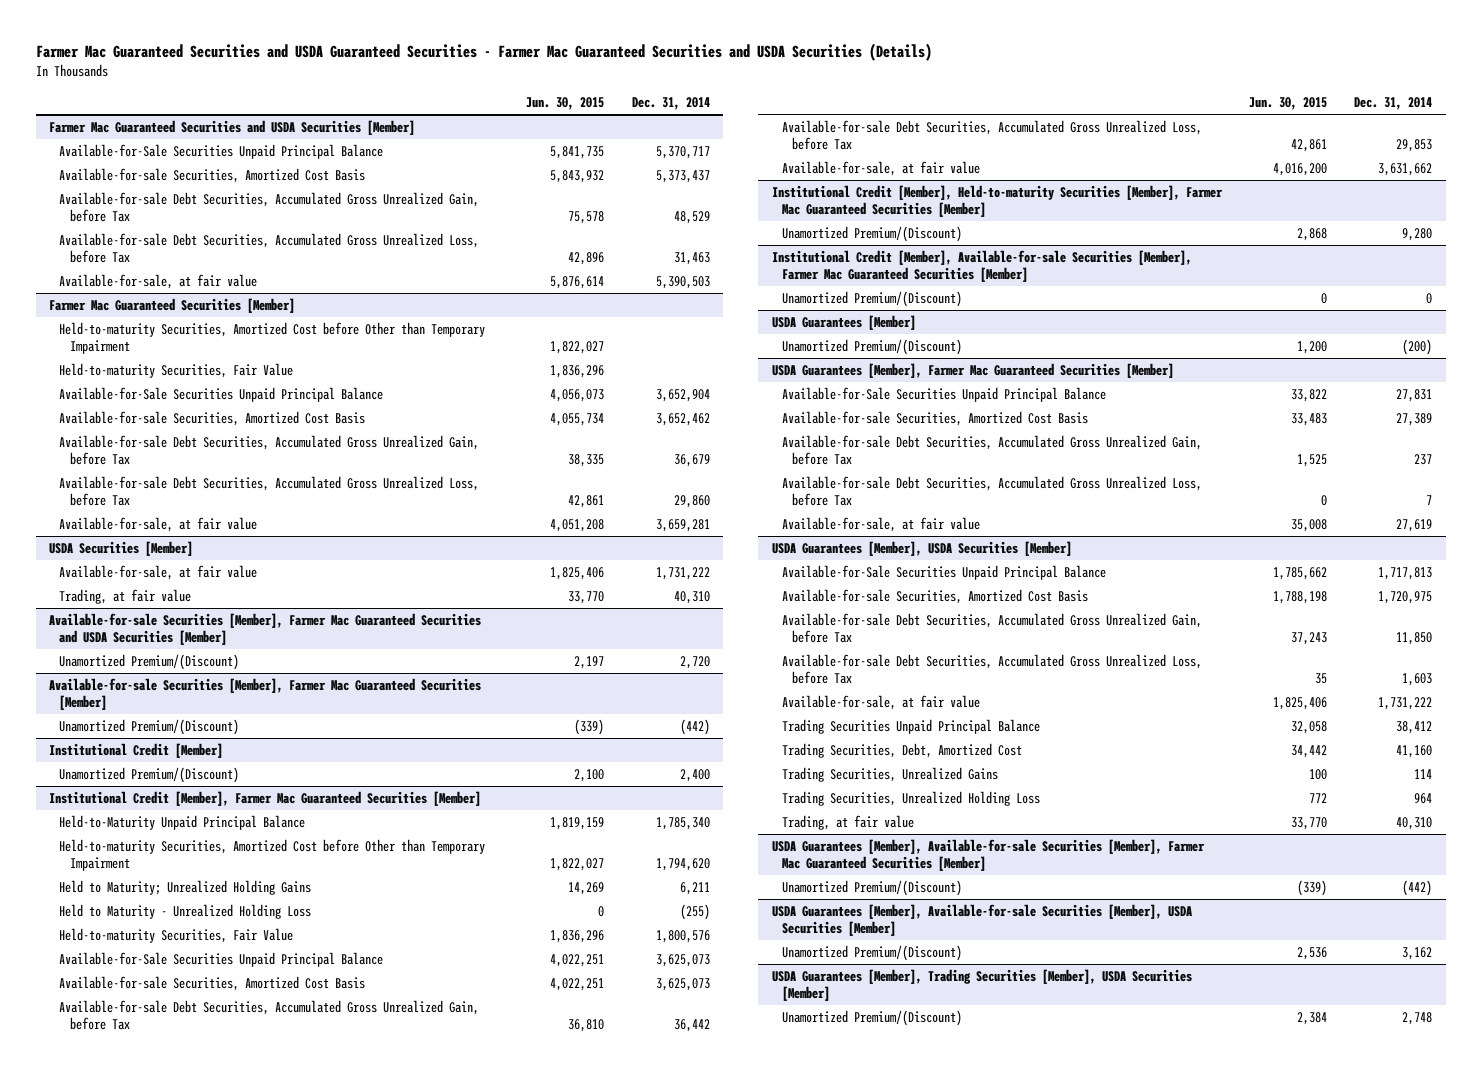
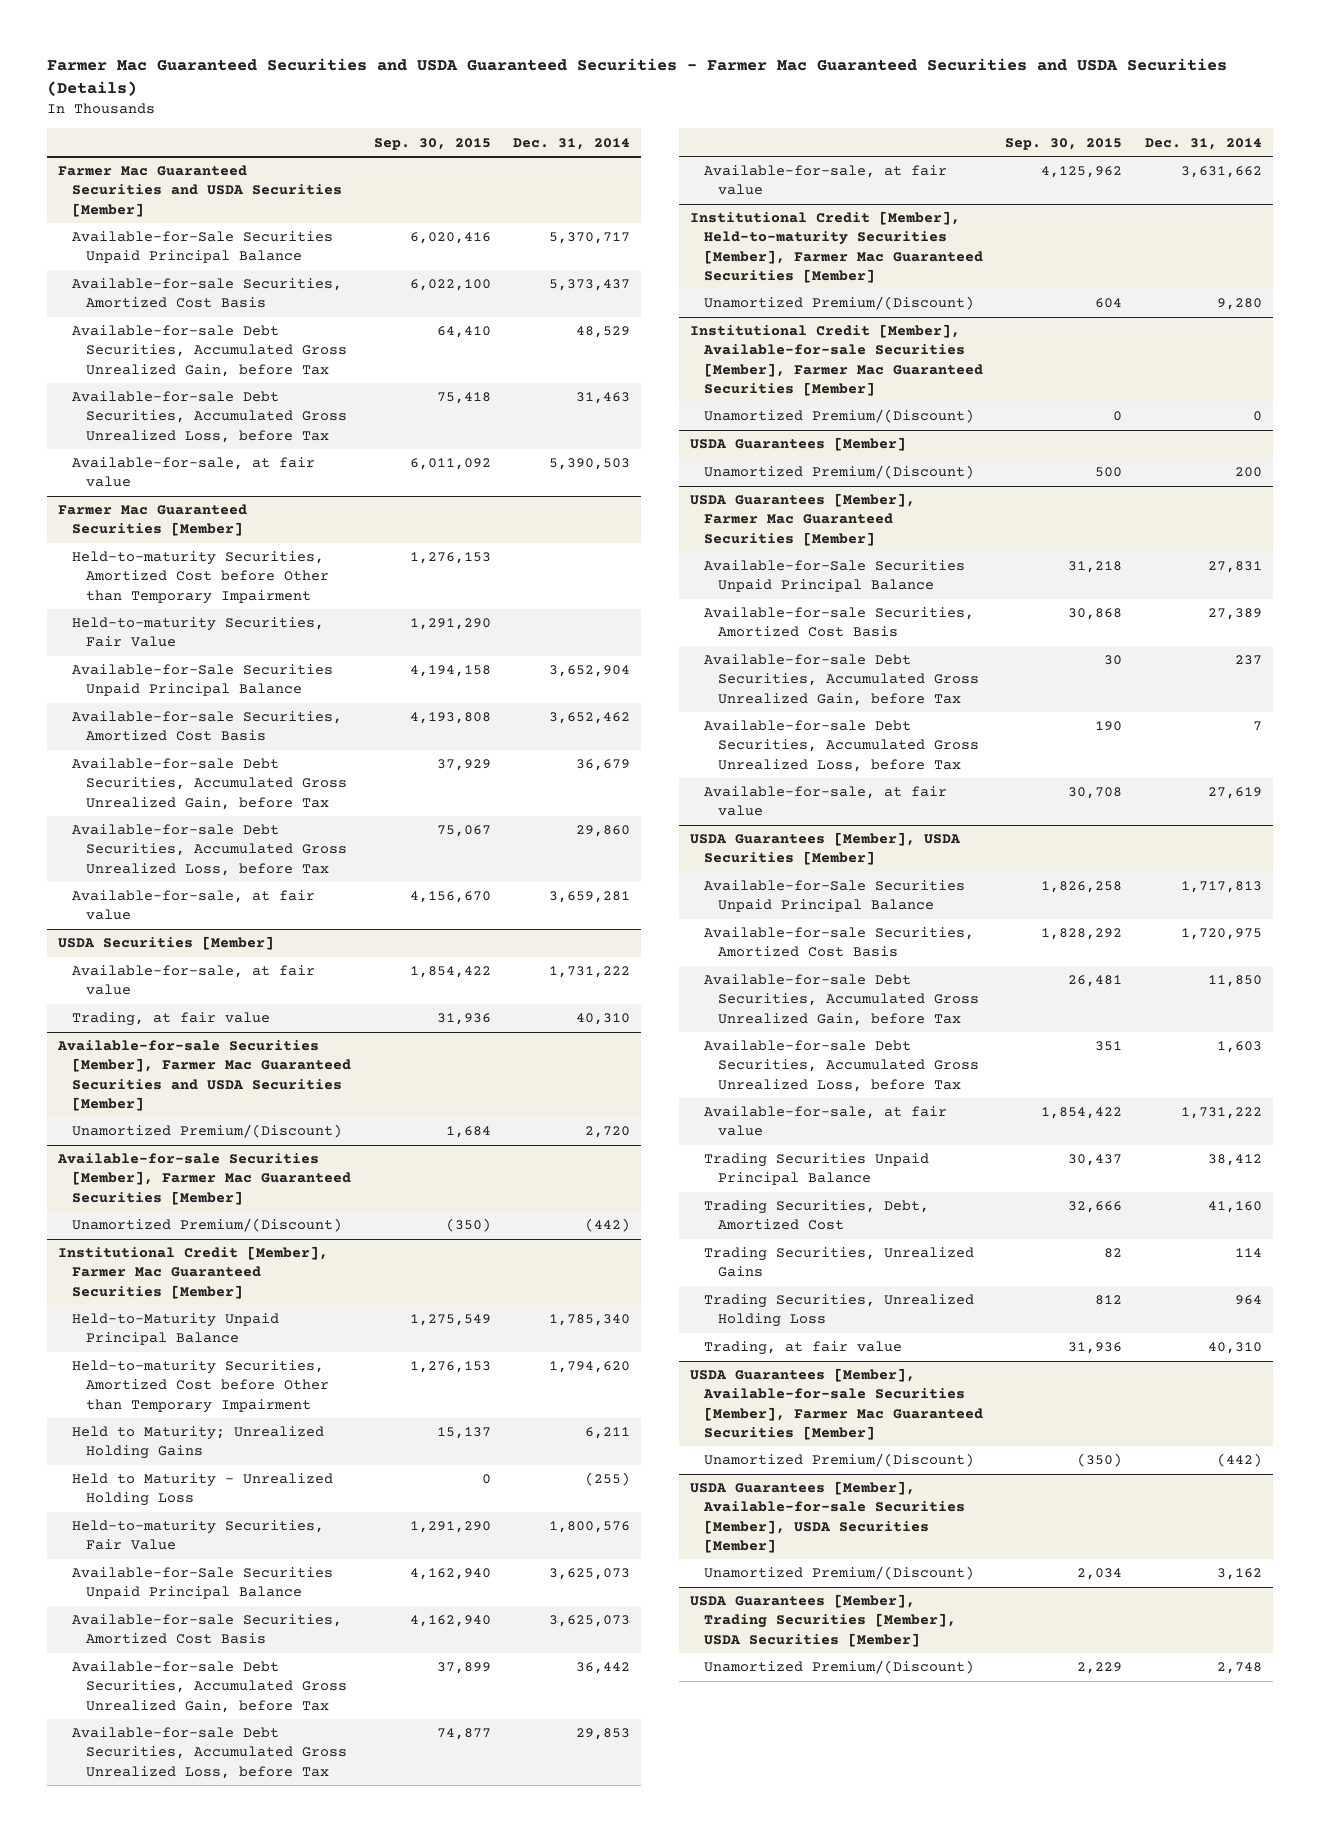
[526,97,605,111] Jun. 30, 2015 -> none
none -> [373,137,491,150] Sep. 30, 2015
[49,743,224,759] Institutional Credit [Member] -> none
[59,767,240,784] Unamortized Premium/(Discount) -> none
[1402,339,1433,356] (200) -> [1234,467,1262,478] 200

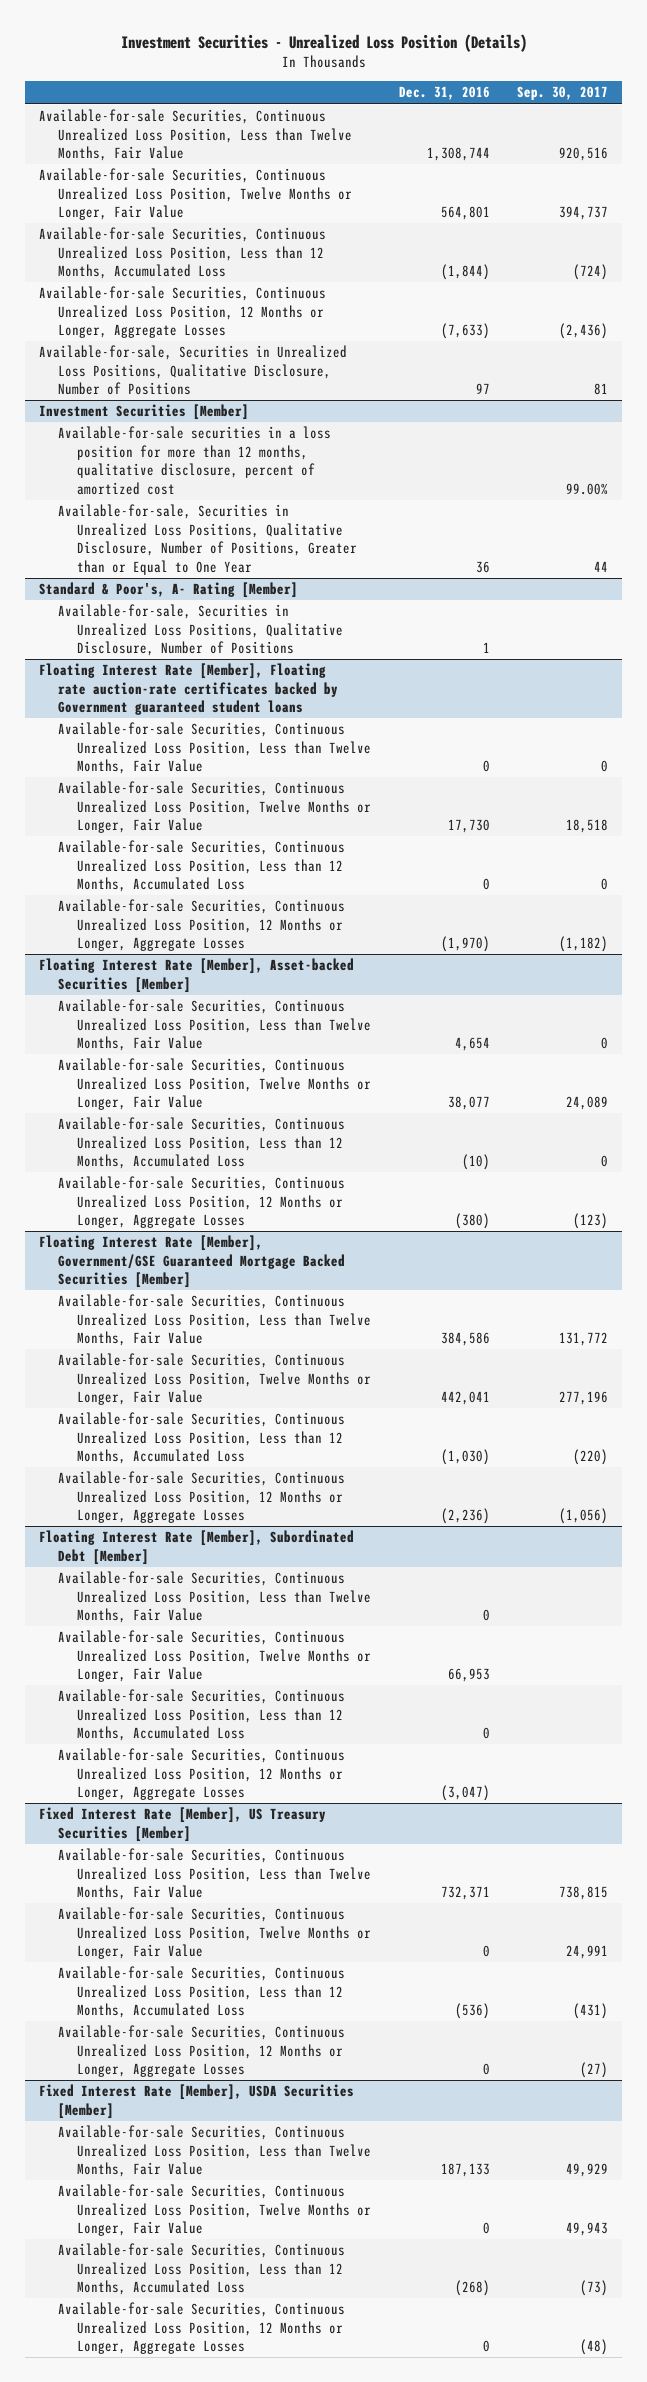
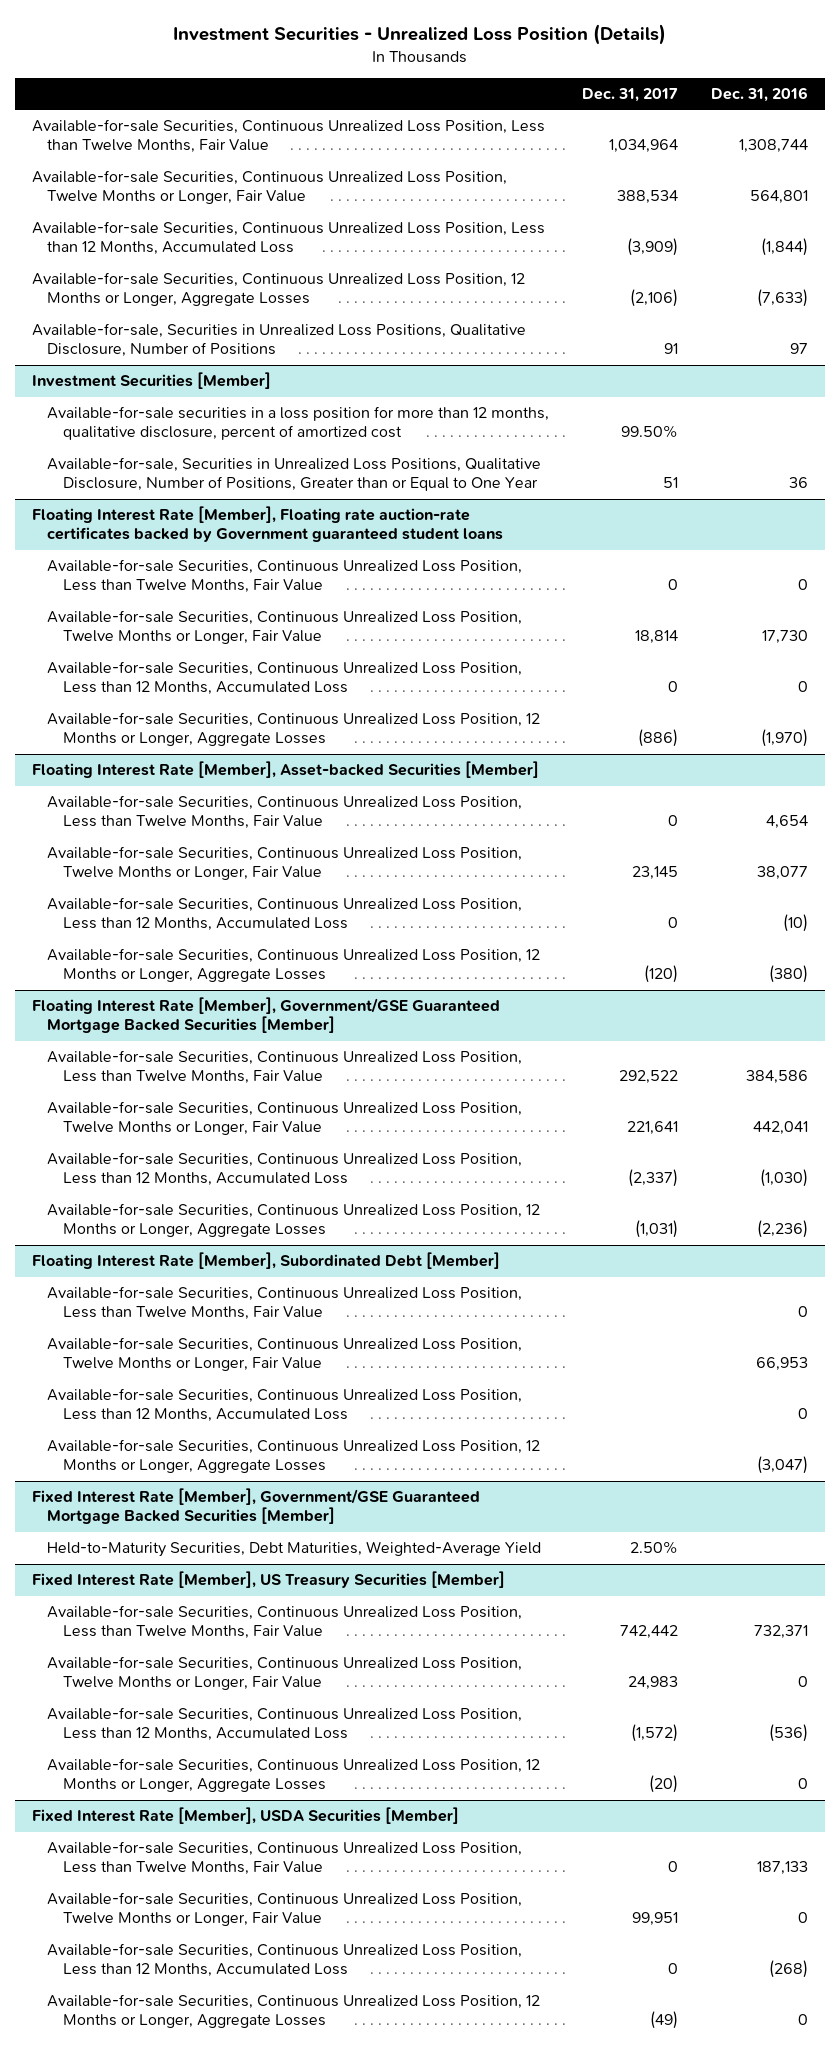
[516,86,608,101] Sep. 30, 2017 -> none
none -> [582,87,679,102] Dec. 31, 2017
[39,582,299,599] Standard & Poor's, A- Rating [Member] -> none
[58,604,344,657] Available-for-sale, Securities in Unrealized Loss Positions, Qualitative Disclosure, Number of Positions -> none
none -> [32,1488,481,1525] Fixed Interest Rate [Member], Government/GSE Guaranteed Mortgage Backed Securities [Member]
none -> [47,1541,542,1558] Held-to-Maturity Securities, Debt Maturities, Weighted-Average Yield

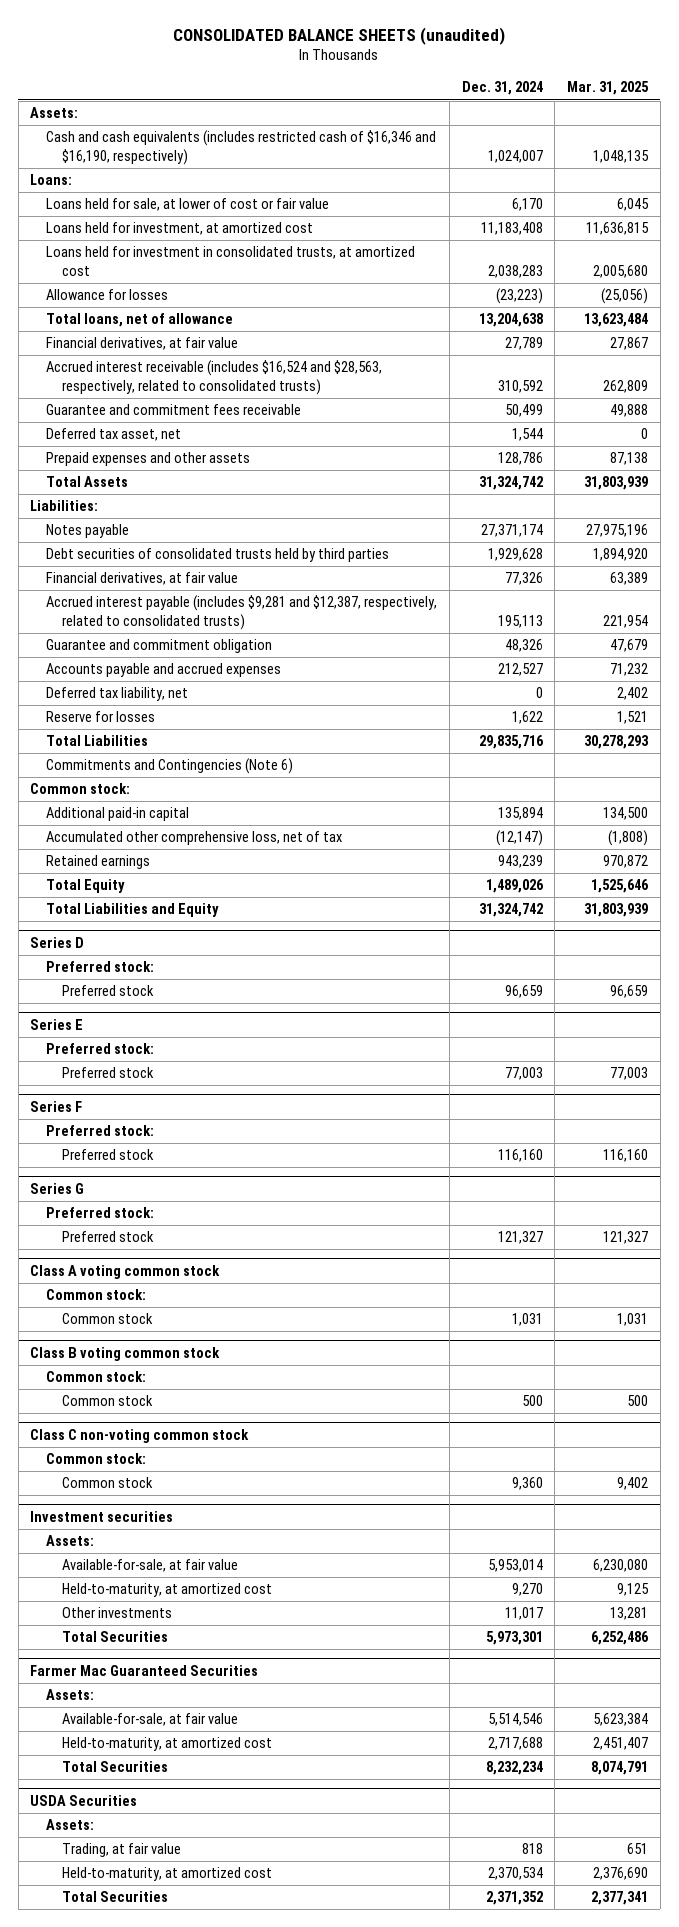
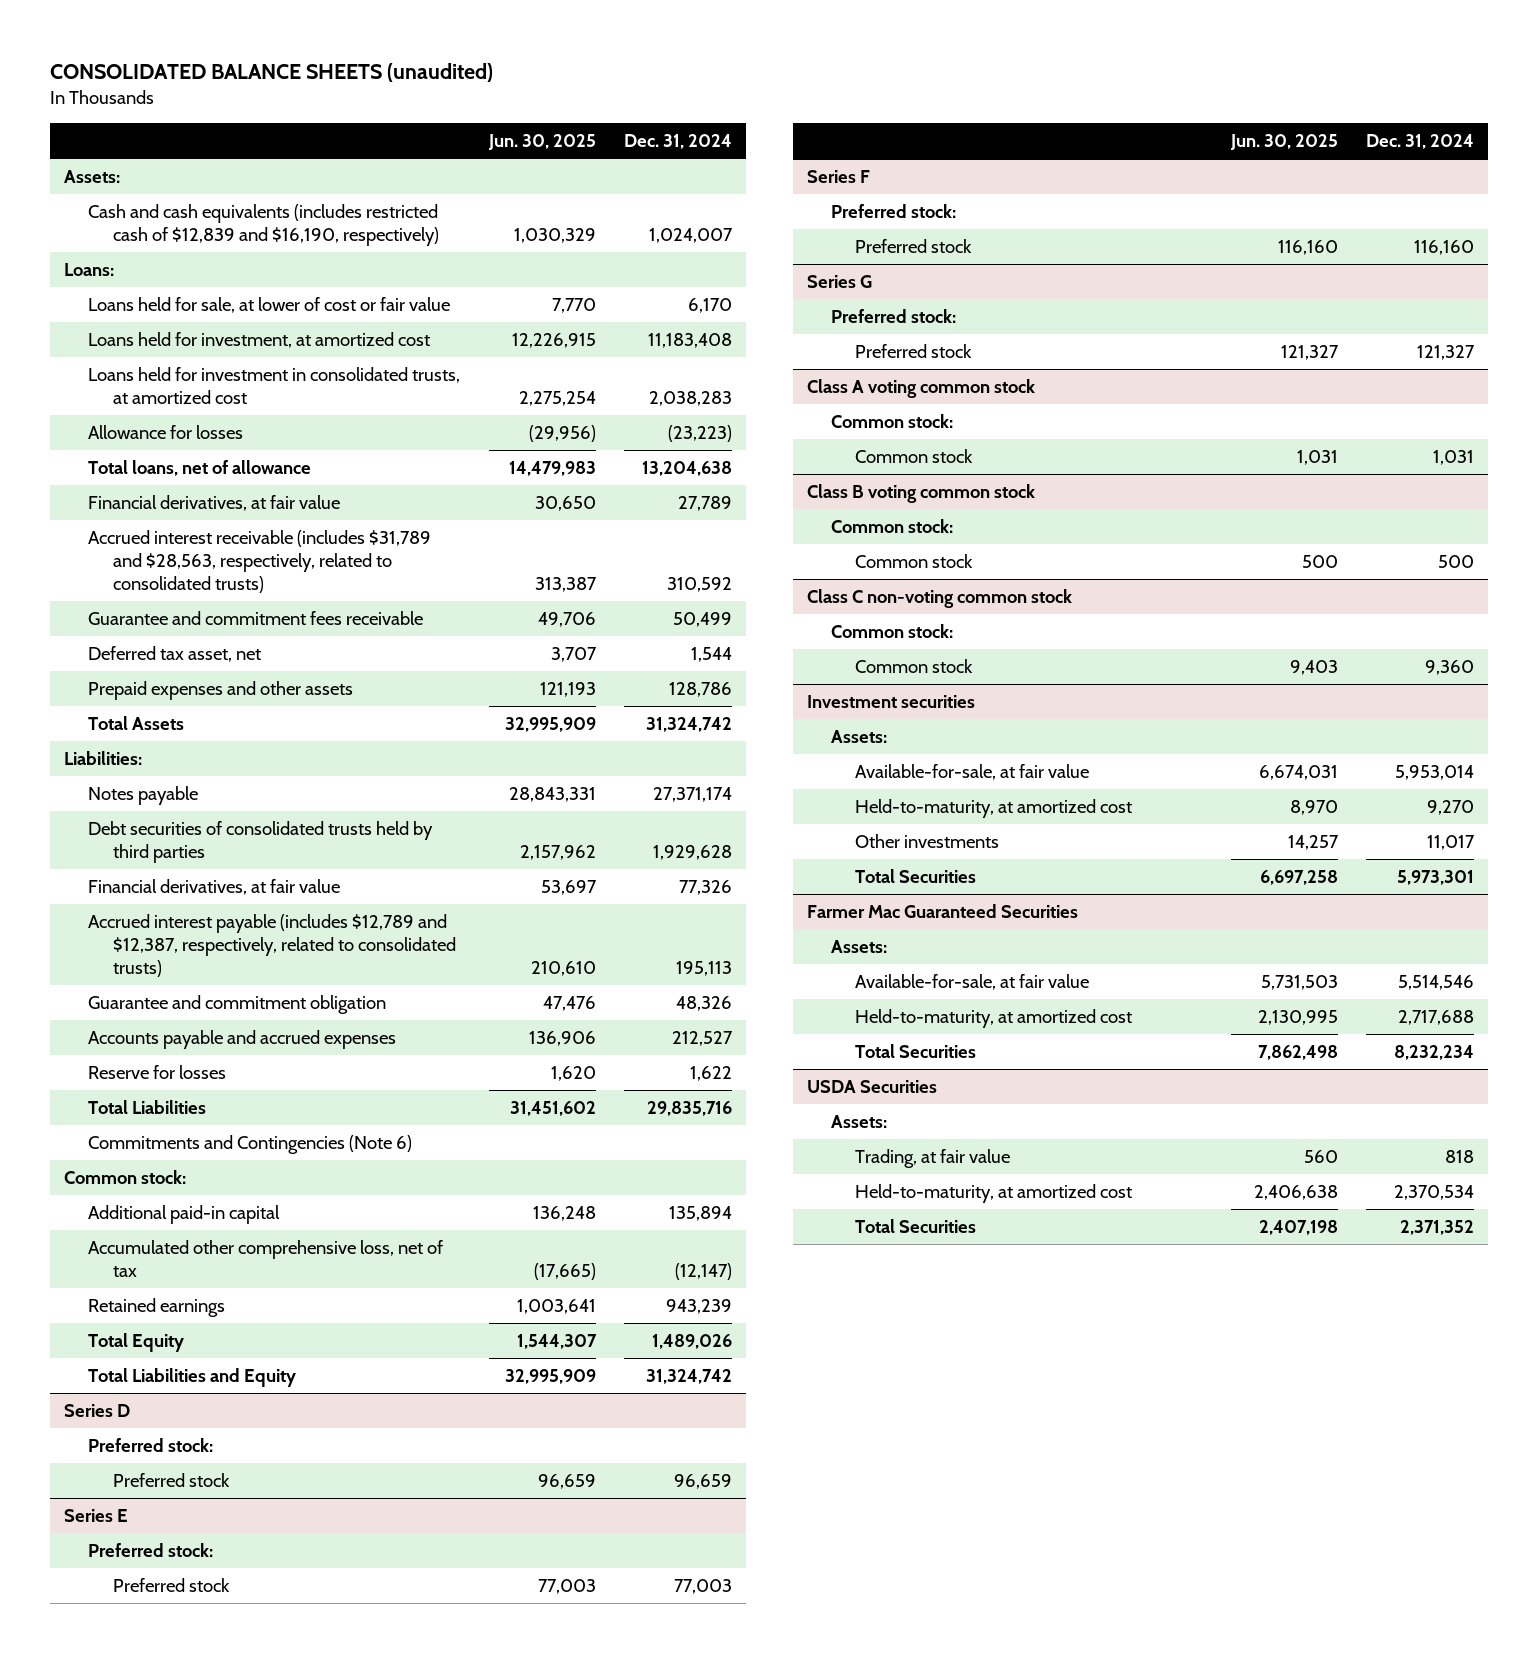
[567,81,650,96] Mar. 31, 2025 -> none
none -> [487,134,596,151] Jun. 30, 2025
[45,130,436,165] Cash and cash equivalents (includes restricted cash of $16,346 and $16,190, respectively) -> [88,204,439,247] Cash and cash equivalents (includes restricted cash of $12,839 and $16,190, respectively)
[45,360,382,395] Accrued interest receivable (includes $16,524 and $28,563, respectively, related to consolidated trusts) -> [88,530,432,593] Accrued interest receivable (includes $31,789 and $28,563, respectively, related to consolidated trusts)
[45,595,437,630] Accrued interest payable (includes $9,281 and $12,387, respectively, related to consolidated trusts) -> [88,914,456,977] Accrued interest payable (includes $12,789 and $12,387, respectively, related to consolidated trusts)
[45,687,188,702] Deferred tax liability, net -> none

